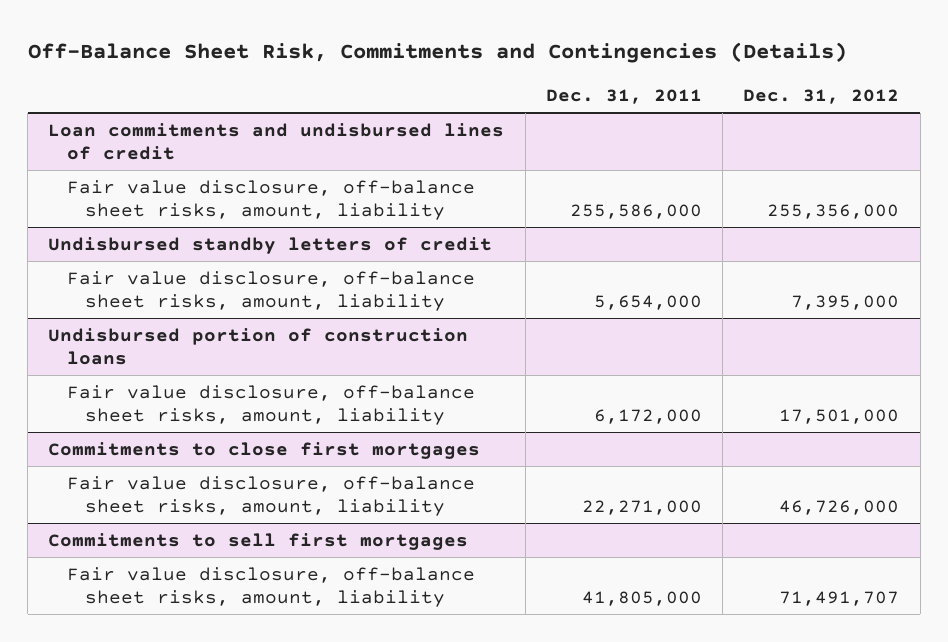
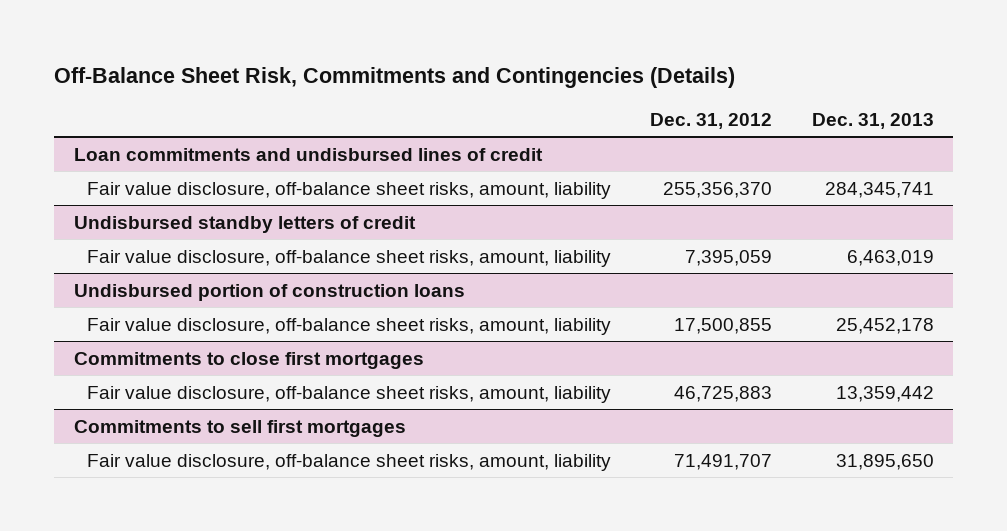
[545,88,702,104] Dec. 31, 2011 -> none
none -> [811,112,934,129] Dec. 31, 2013
[767,203,900,219] 255,356,000 -> [663,181,773,198] 255,356,370
[791,294,900,310] 7,395,000 -> [685,249,773,266] 7,395,059
[779,408,900,424] 17,501,000 -> [674,317,773,334] 17,500,855
[779,499,900,515] 46,726,000 -> [674,385,773,402] 46,725,883

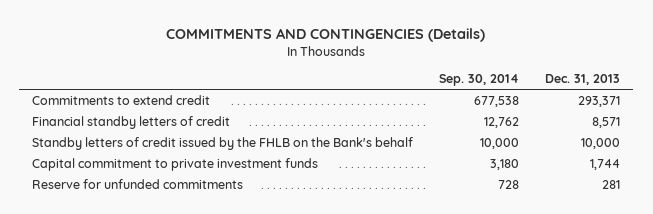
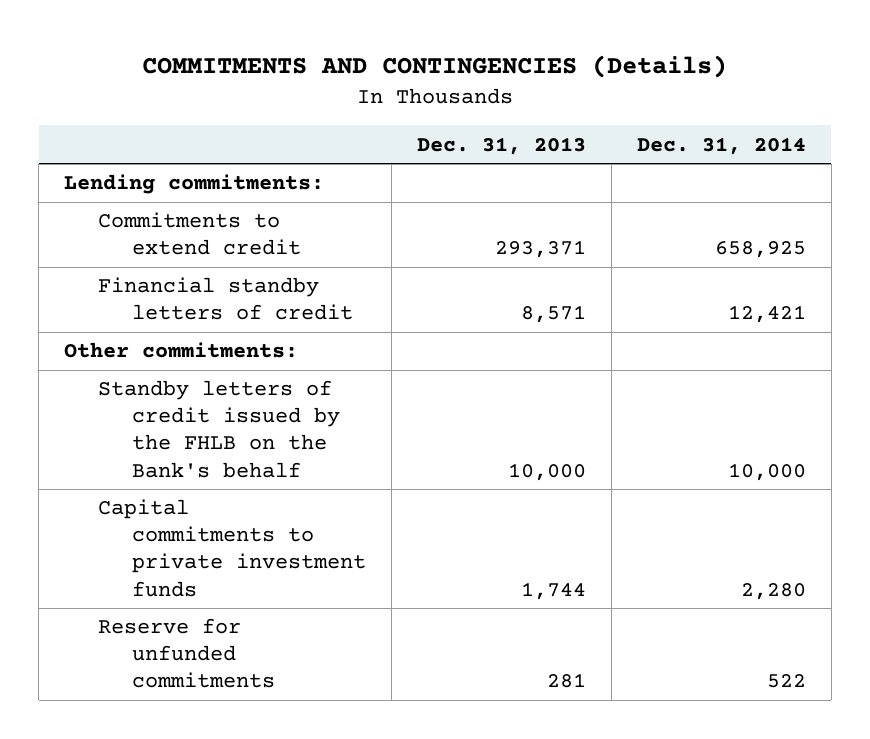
[439,74,520,87] Sep. 30, 2014 -> none
none -> [636,136,806,155] Dec. 31, 2014
none -> [64,174,325,195] Lending commitments:
none -> [64,342,299,359] Other commitments:
[32,158,319,172] Capital commitment to private investment funds -> [97,499,366,597] Capital commitments to private investment funds

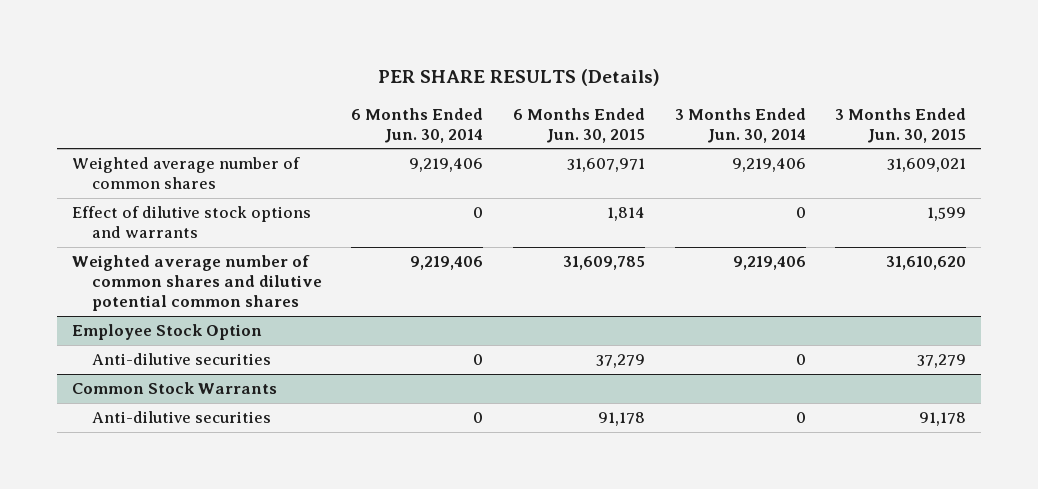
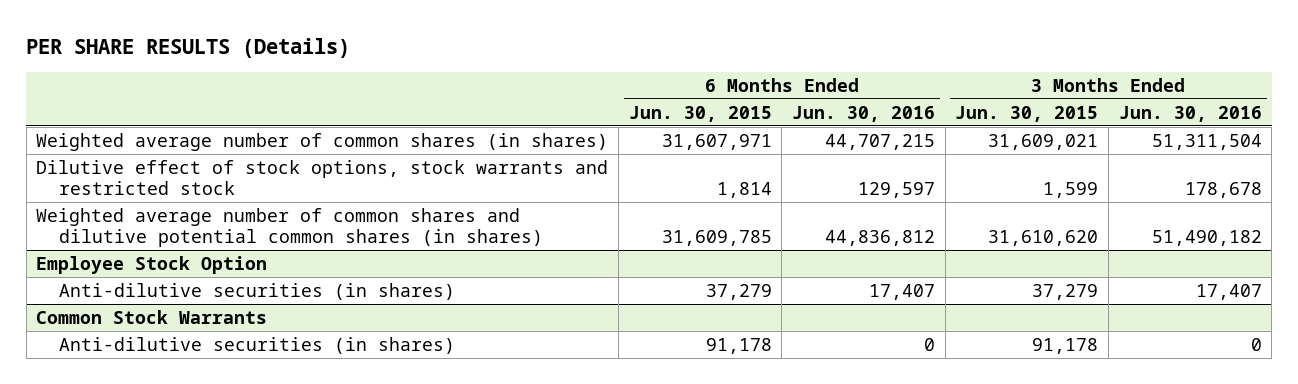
[351,107,484,143] 6 Months Ended Jun. 30, 2014 -> none
[674,107,806,143] 3 Months Ended Jun. 30, 2014 -> none
none -> [792,105,936,122] Jun. 30, 2016
none -> [1118,105,1262,122] Jun. 30, 2016
[71,157,300,190] Weighted average number of common shares -> [36,132,609,151] Weighted average number of common shares (in shares)
[71,206,311,239] Effect of dilutive stock options and warrants -> [36,159,609,196] Dilutive effect of stock options, stock warrants and restricted stock
[71,255,322,312] Weighted average number of common shares and dilutive potential common shares -> [36,207,543,248] Weighted average number of common shares and dilutive potential common shares (in shares)
[91,353,271,366] Anti-dilutive securities -> [58,282,455,300] Anti-dilutive securities (in shares)
[91,411,271,424] Anti-dilutive securities -> [58,336,455,354] Anti-dilutive securities (in shares)

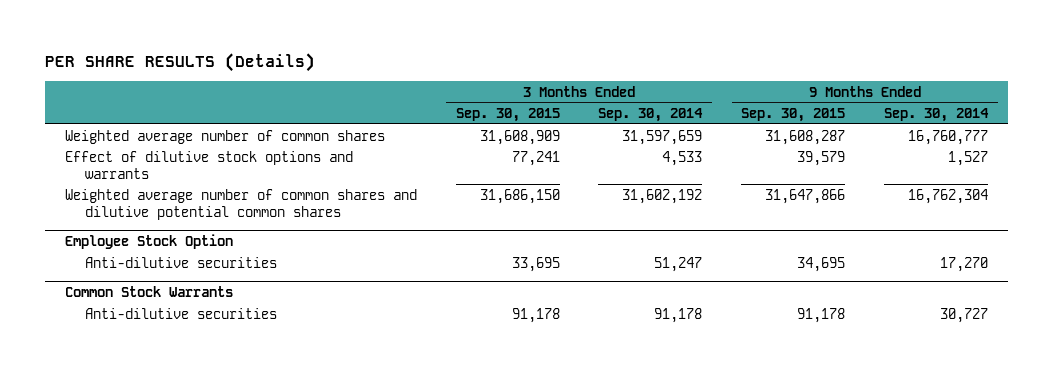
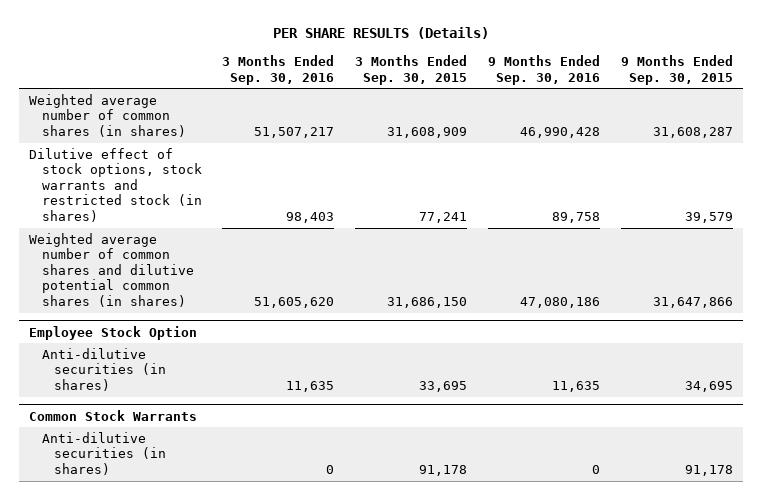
[598,107,704,122] Sep. 30, 2014 -> none
[884,107,990,122] Sep. 30, 2014 -> none
none -> [222,55,335,85] 3 Months Ended Sep. 30, 2016
none -> [487,55,600,85] 9 Months Ended Sep. 30, 2016
[64,129,385,144] Weighted average number of common shares -> [29,93,186,137] Weighted average number of common shares (in shares)
[64,150,353,179] Effect of dilutive stock options and warrants -> [29,147,202,222] Dilutive effect of stock options, stock warrants and restricted stock (in shares)
[64,188,417,220] Weighted average number of common shares and dilutive potential common shares -> [29,232,194,307] Weighted average number of common shares and dilutive potential common shares (in shares)
[85,256,278,268] Anti-dilutive securities -> [41,347,166,391] Anti-dilutive securities (in shares)
[85,307,278,319] Anti-dilutive securities -> [41,431,166,475] Anti-dilutive securities (in shares)

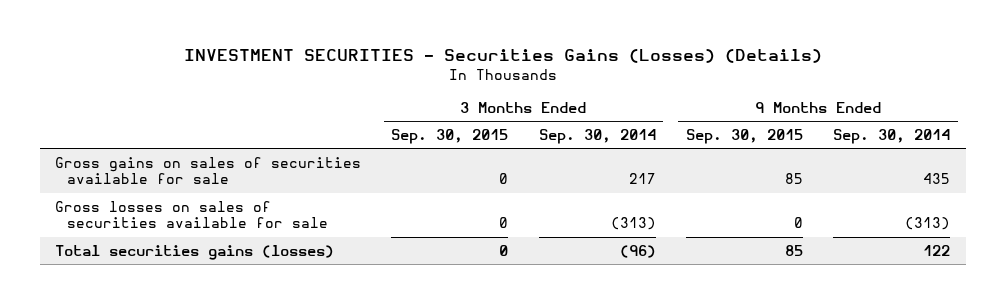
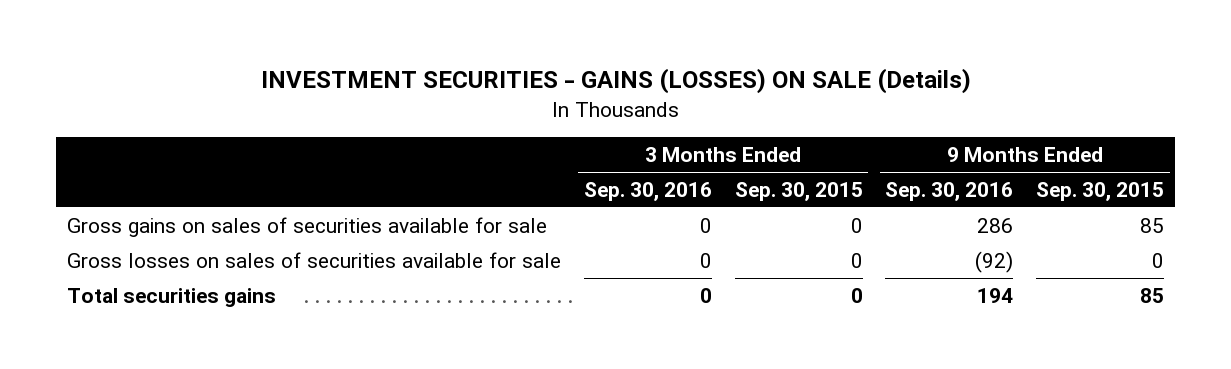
[183,49,822,64] INVESTMENT SECURITIES - Securities Gains (Losses) (Details) -> [260,68,971,95] INVESTMENT SECURITIES - GAINS (LOSSES) ON SALE (Details)
[538,129,656,145] Sep. 30, 2014 -> none
[833,129,951,145] Sep. 30, 2014 -> none
none -> [583,181,712,201] Sep. 30, 2016
none -> [885,181,1014,201] Sep. 30, 2016
[54,244,334,260] Total securities gains (losses) -> [67,287,277,307] Total securities gains

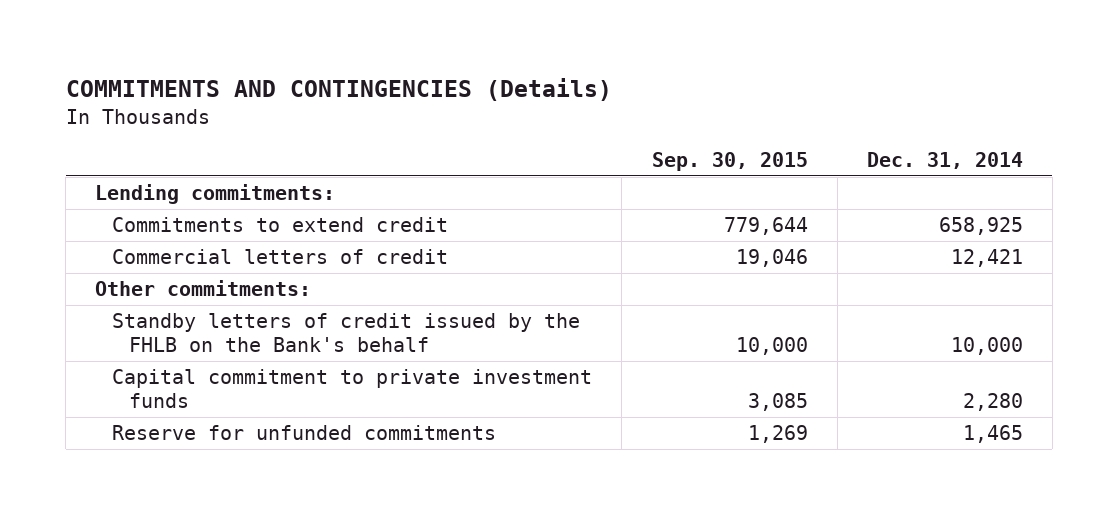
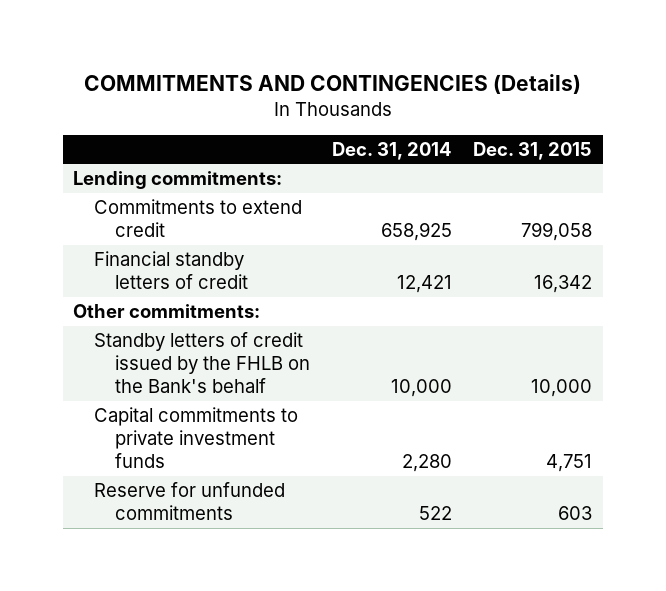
[651,151,808,171] Sep. 30, 2015 -> none
none -> [473,141,593,160] Dec. 31, 2015
[112,249,449,265] Commercial letters of credit -> [94,251,249,290] Financial standby letters of credit
[112,369,593,409] Capital commitment to private investment funds -> [94,407,299,469] Capital commitments to private investment funds
[962,425,1023,444] 1,465 -> [418,506,452,521] 522

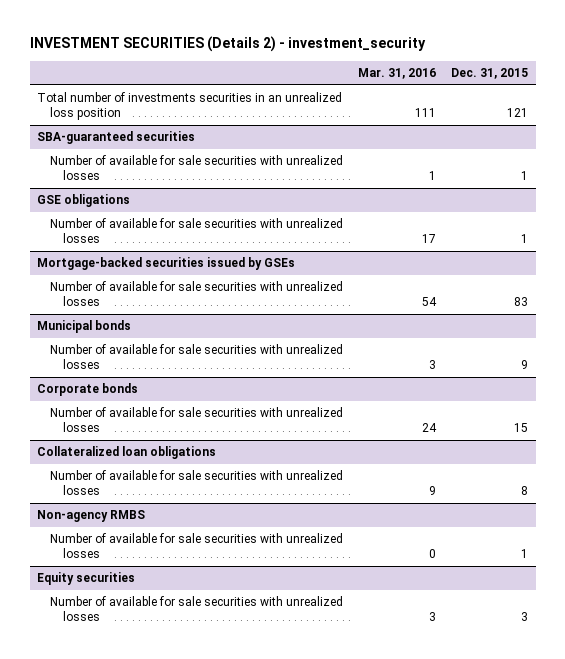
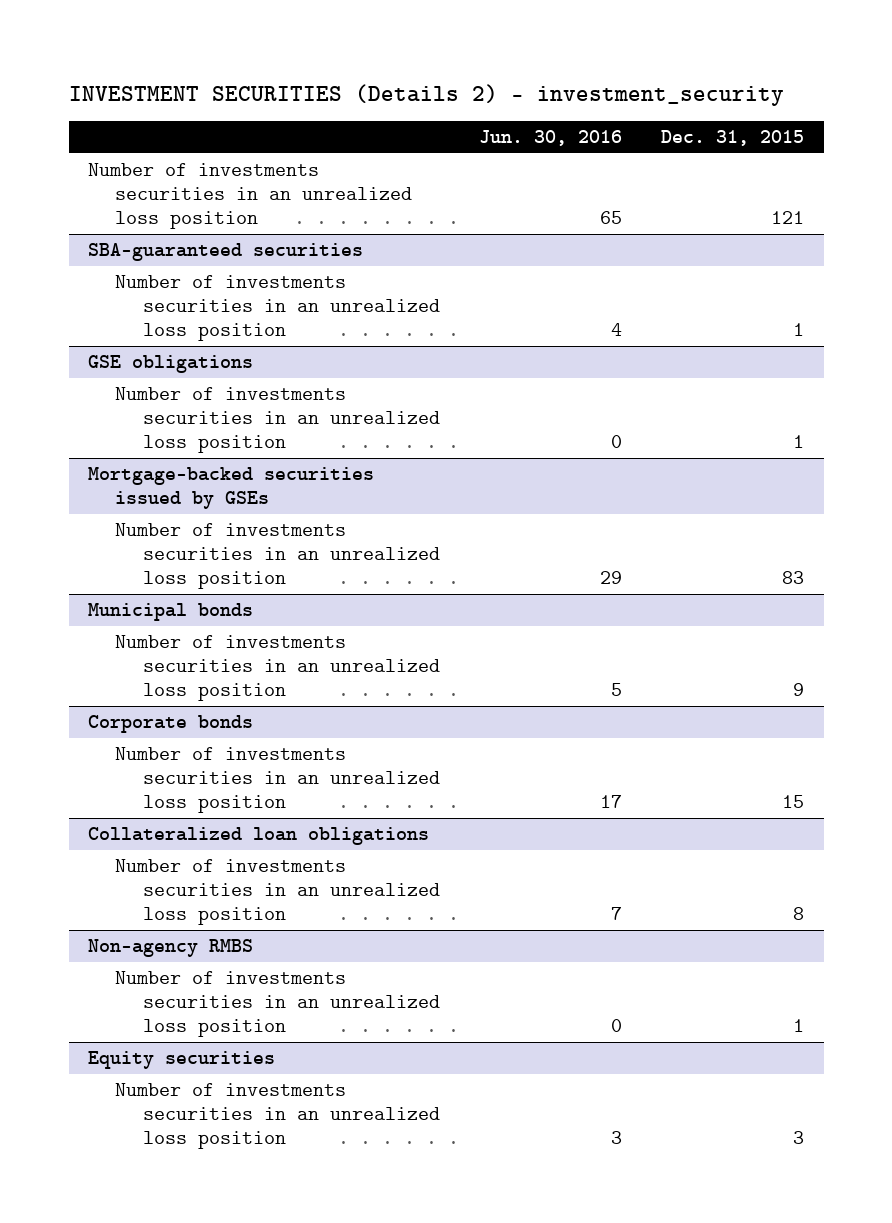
[358,67,437,79] Mar. 31, 2016 -> none
none -> [478,130,622,147] Jun. 30, 2016
[37,92,343,121] Total number of investments securities in an unrealized loss position -> [88,163,413,230] Number of investments securities in an unrealized loss position
[50,155,344,181] Number of available for sale securities with unrealized losses -> none
none -> [115,275,440,342] Number of investments securities in an unrealized loss position
[50,218,344,244] Number of available for sale securities with unrealized losses -> none
none -> [115,387,440,454] Number of investments securities in an unrealized loss position
[50,281,344,307] Number of available for sale securities with unrealized losses -> none
none -> [115,523,440,590] Number of investments securities in an unrealized loss position
[50,344,344,370] Number of available for sale securities with unrealized losses -> none
none -> [115,635,440,702] Number of investments securities in an unrealized loss position
[50,407,344,433] Number of available for sale securities with unrealized losses -> none
none -> [115,747,440,814] Number of investments securities in an unrealized loss position
[50,470,344,496] Number of available for sale securities with unrealized losses -> none
none -> [115,859,440,926] Number of investments securities in an unrealized loss position
[50,533,344,559] Number of available for sale securities with unrealized losses -> none
none -> [115,971,440,1038] Number of investments securities in an unrealized loss position
[50,596,344,622] Number of available for sale securities with unrealized losses -> none
none -> [115,1083,440,1150] Number of investments securities in an unrealized loss position

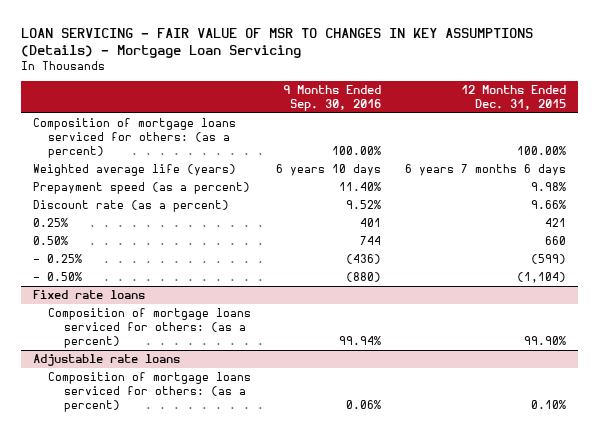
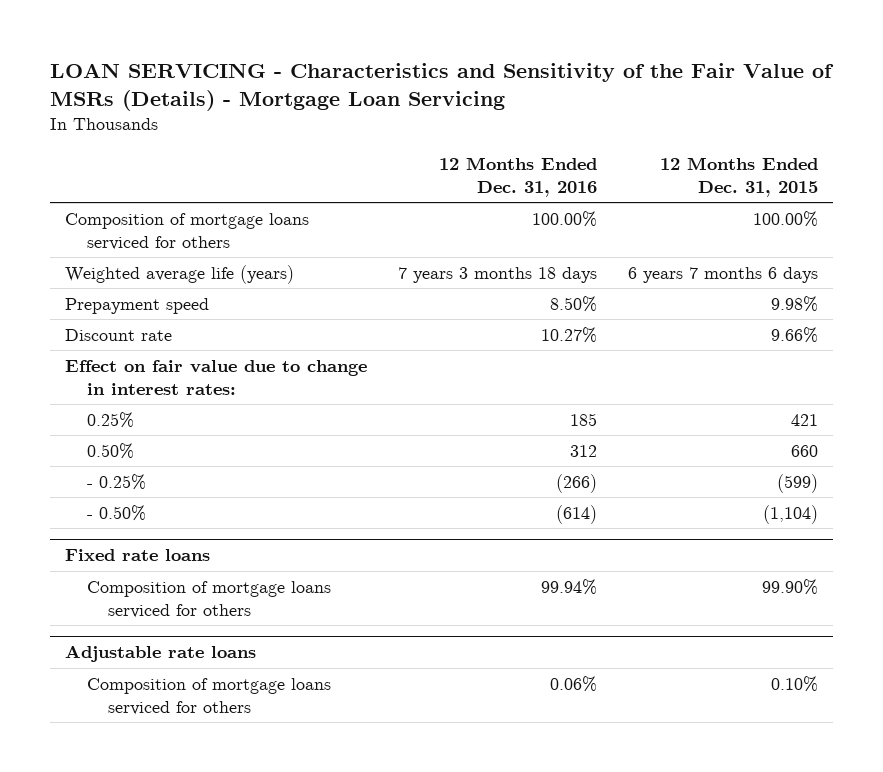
[20,27,533,58] LOAN SERVICING - FAIR VALUE OF MSR TO CHANGES IN KEY ASSUMPTIONS (Details) - Mortgage Loan Servicing -> [49,62,834,111] LOAN SERVICING - Characteristics and Sensitivity of the Fair Value of MSRs (Details) - Mortgage Loan Servicing
[282,85,381,111] 9 Months Ended Sep. 30, 2016 -> none
none -> [439,156,598,197] 12 Months Ended Dec. 31, 2016
[32,118,236,158] Composition of mortgage loans serviced for others: (as a percent) -> [65,212,310,250] Composition of mortgage loans serviced for others
[32,182,250,195] Prepayment speed (as a percent) -> [65,297,210,314] Prepayment speed
[32,200,229,213] Discount rate (as a percent) -> [65,328,173,341] Discount rate
none -> [65,359,368,395] Effect on fair value due to change in interest rates:
[48,308,252,348] Composition of mortgage loans serviced for others: (as a percent) -> [86,580,331,618] Composition of mortgage loans serviced for others
[48,372,252,412] Composition of mortgage loans serviced for others: (as a percent) -> [86,677,331,715] Composition of mortgage loans serviced for others

